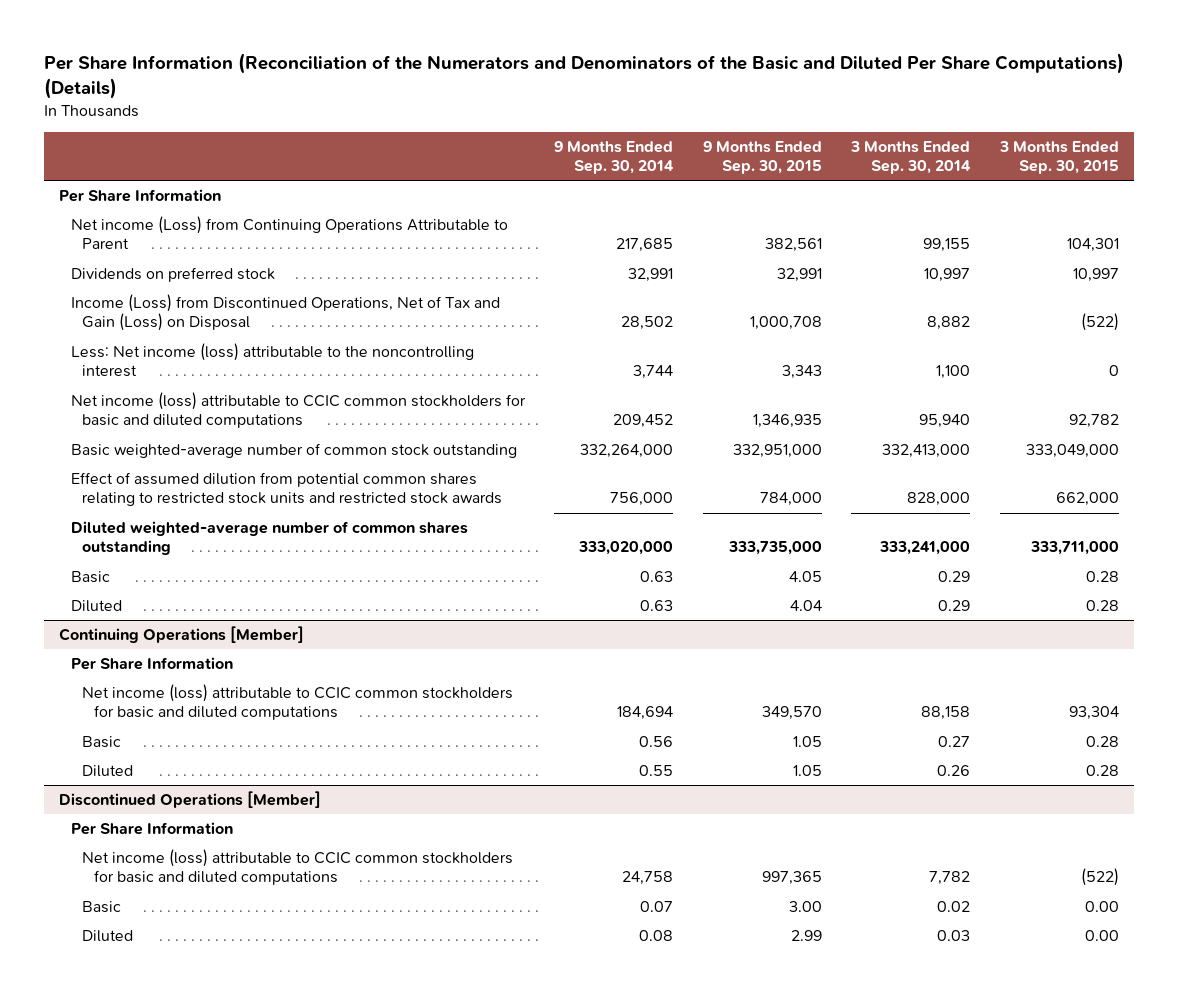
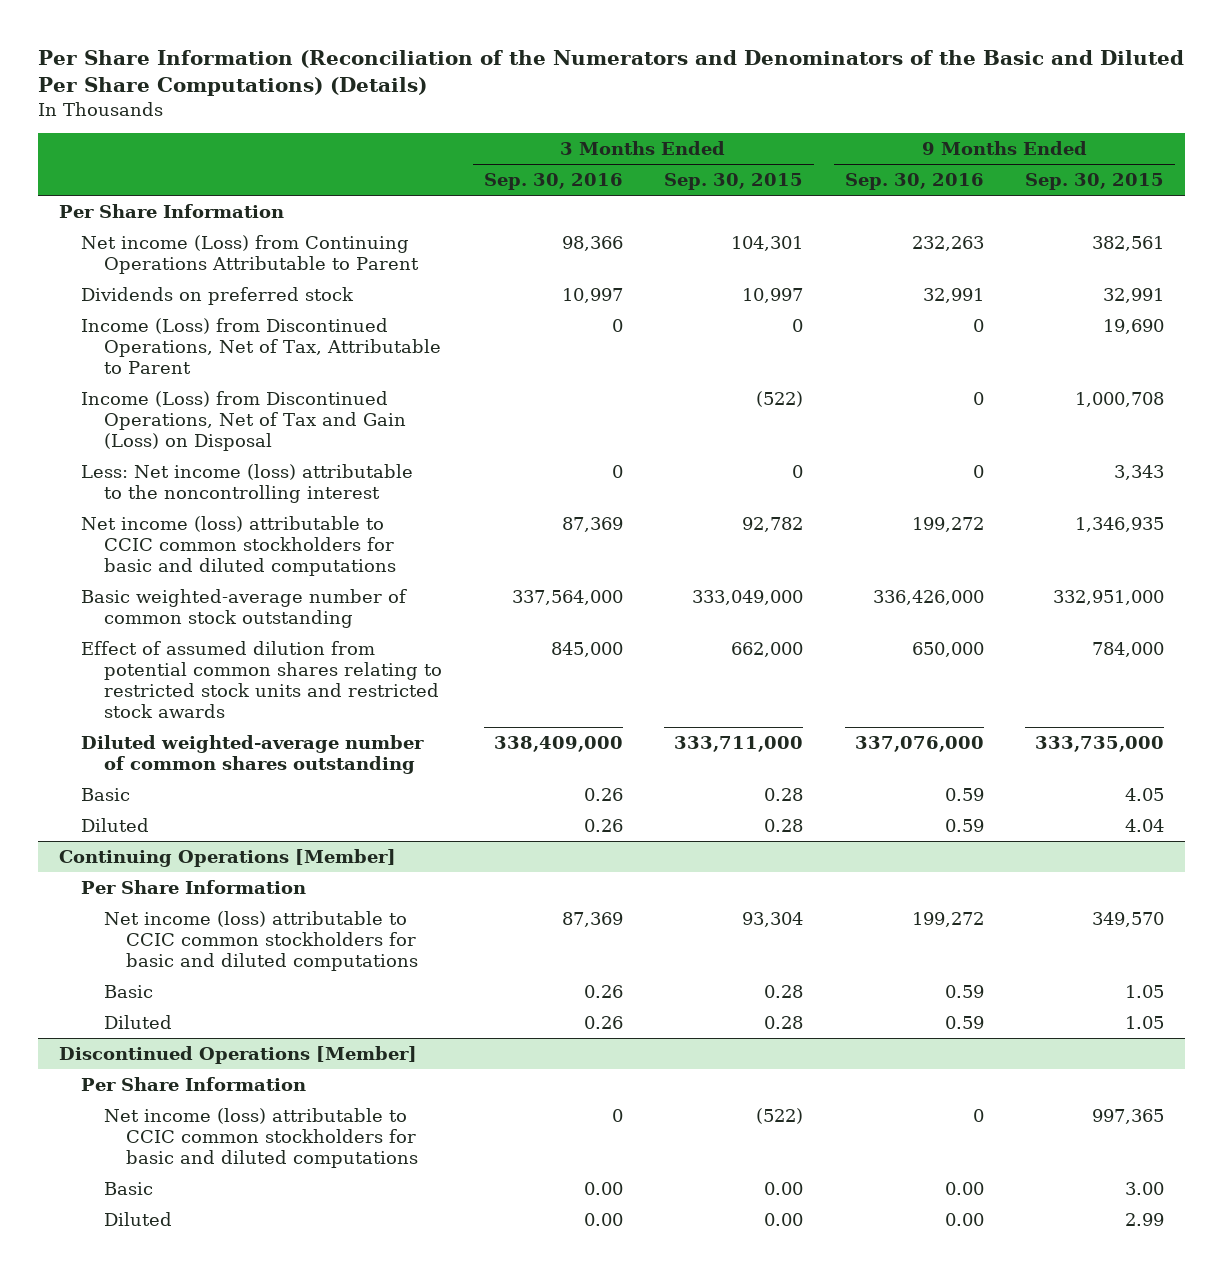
[554,141,675,175] 9 Months Ended Sep. 30, 2014 -> none
[850,141,972,175] 3 Months Ended Sep. 30, 2014 -> none
none -> [483,172,623,190] Sep. 30, 2016
none -> [844,172,984,190] Sep. 30, 2016
none -> [81,317,441,374] Income (Loss) from Discontinued Operations, Net of Tax, Attributable to Parent

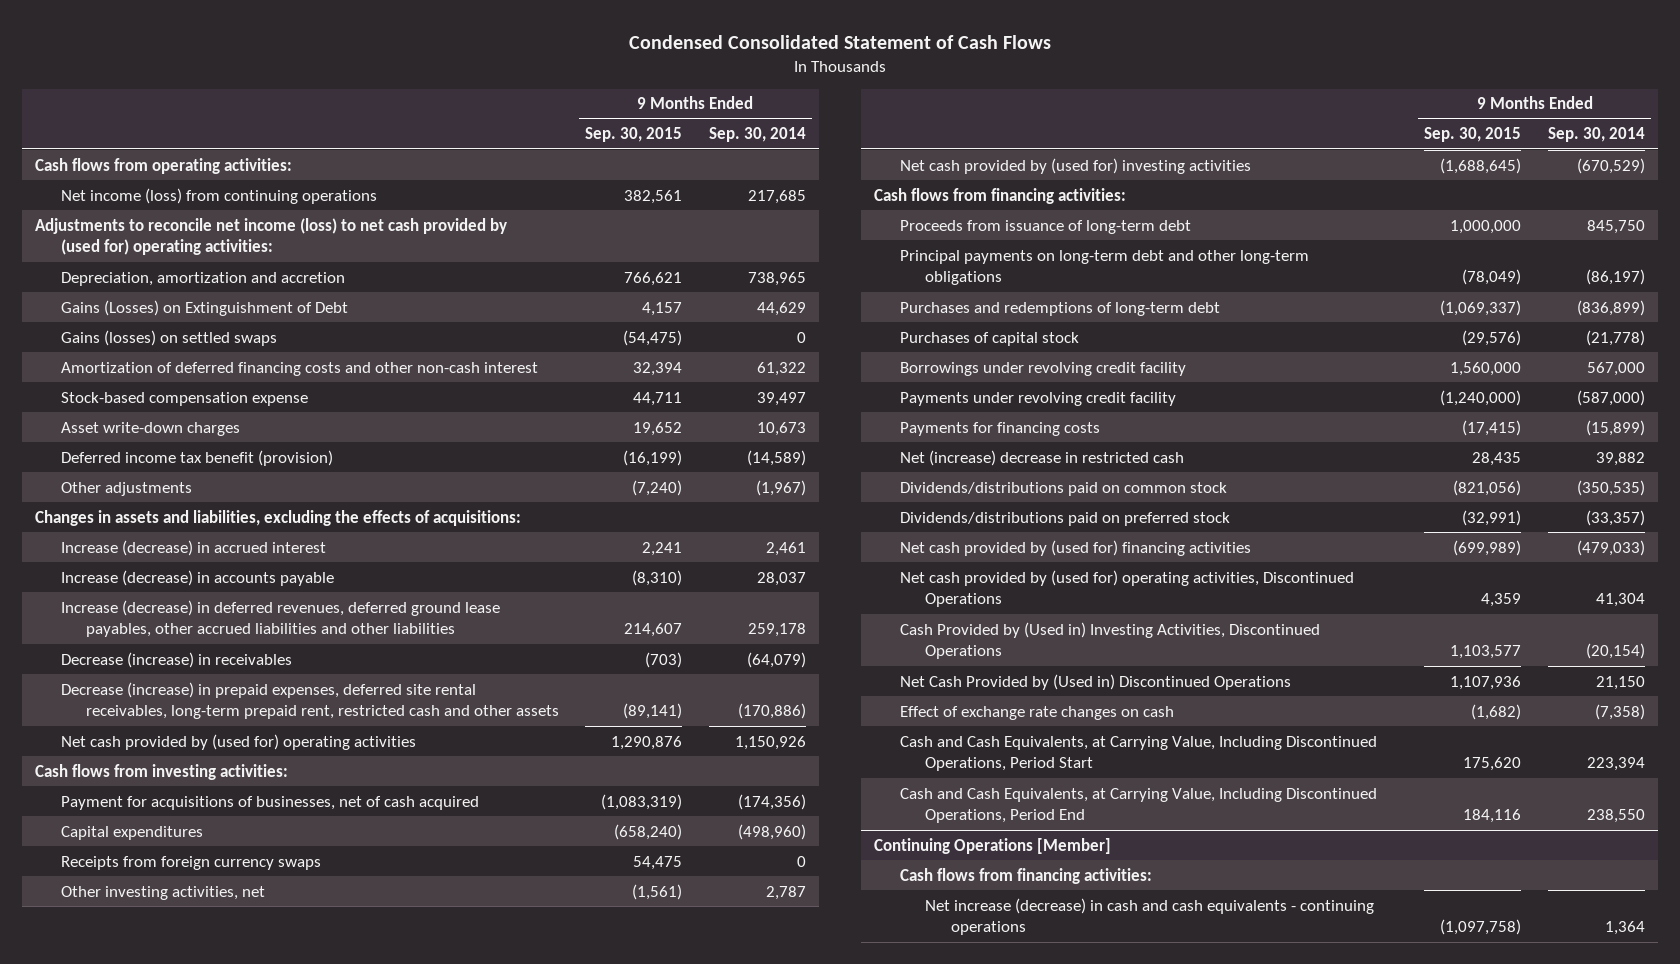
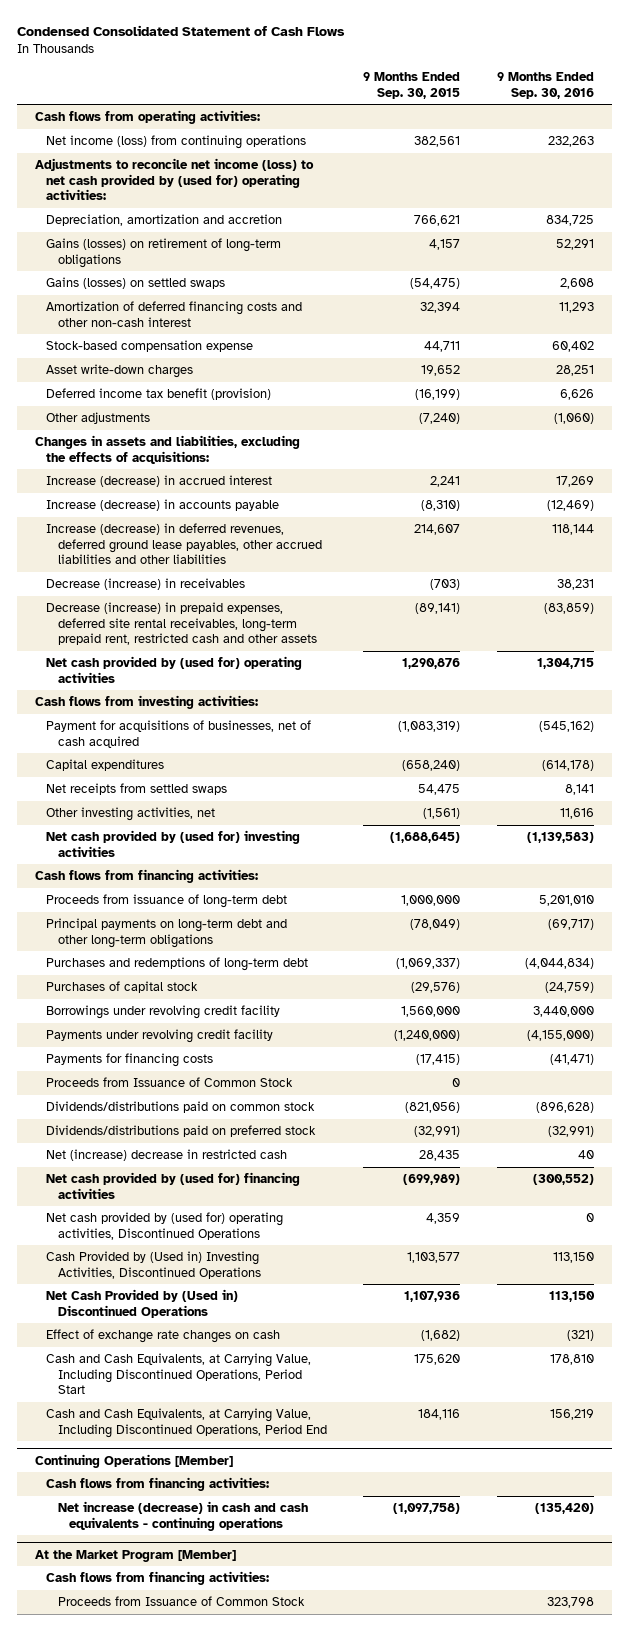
[708,127,806,143] Sep. 30, 2014 -> none
none -> [496,72,594,99] 9 Months Ended Sep. 30, 2016
[60,299,348,316] Gains (Losses) on Extinguishment of Debt -> [46,237,282,268] Gains (losses) on retirement of long-term obligations
[60,855,321,870] Receipts from foreign currency swaps -> [46,782,228,795] Net receipts from settled swaps
none -> [46,1076,294,1087] Proceeds from Issuance of Common Stock
[899,449,1184,466] Net (increase) decrease in restricted cash -> [46,1148,288,1161] Net (increase) decrease in restricted cash
none -> [35,1549,237,1562] At the Market Program [Member]
none -> [46,1570,270,1585] Cash flows from financing activities:
none -> [57,1595,305,1606] Proceeds from Issuance of Common Stock

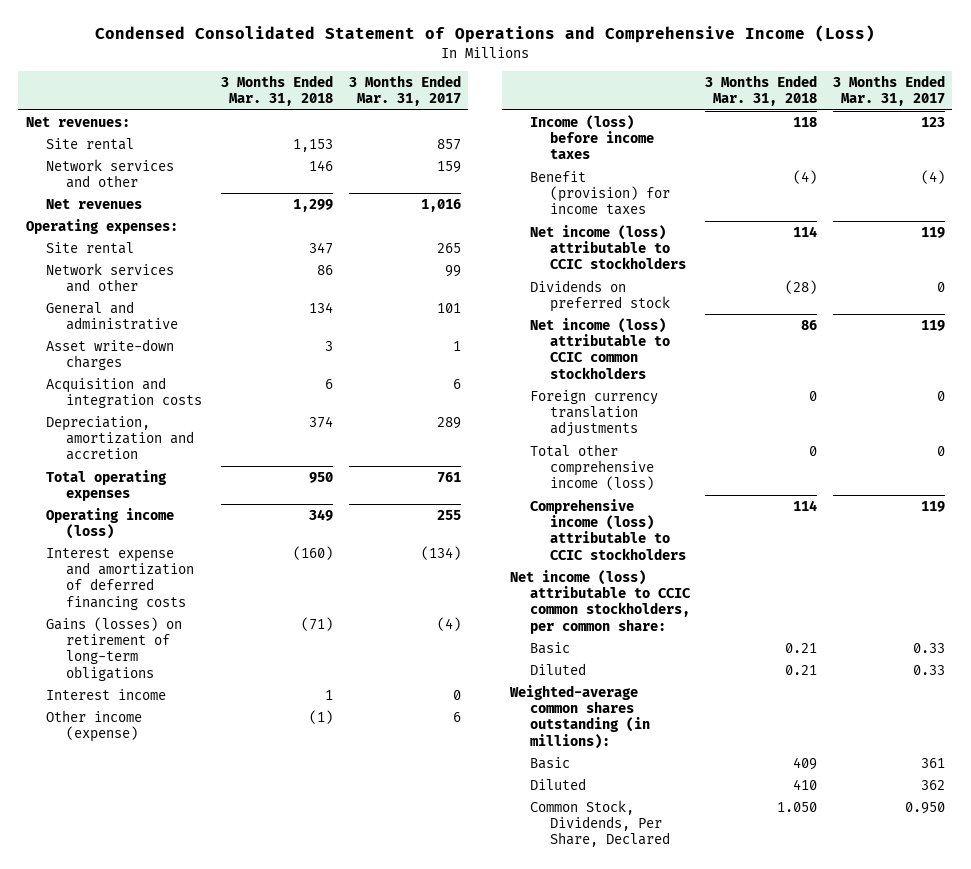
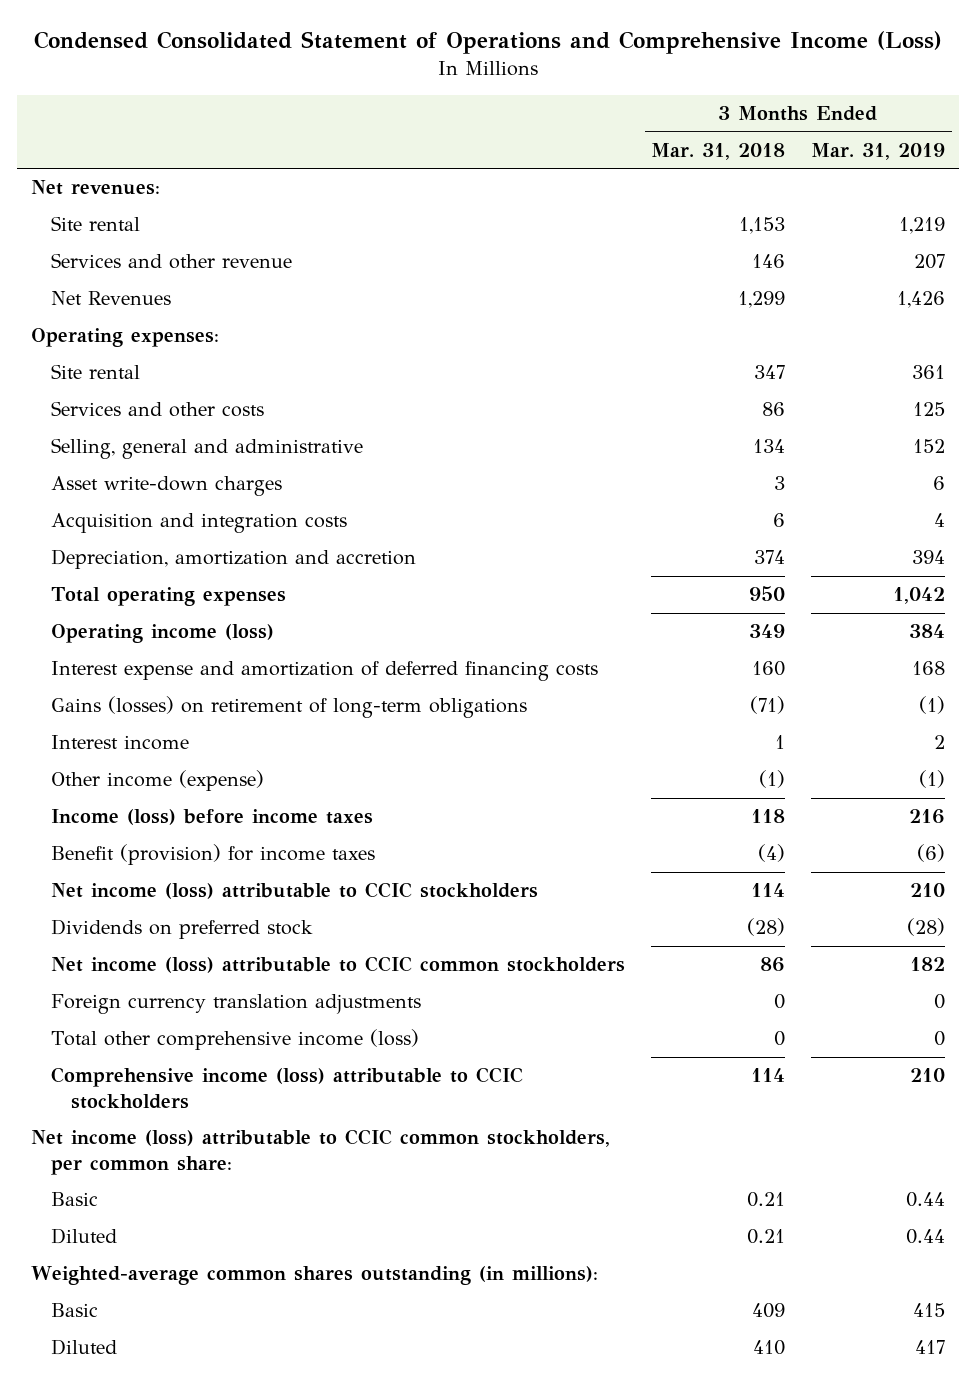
[348,74,461,107] 3 Months Ended Mar. 31, 2017 -> none
none -> [811,142,946,160] Mar. 31, 2019
[45,158,174,189] Network services and other -> [50,253,292,270] Services and other revenue
[45,198,142,209] Net revenues -> [50,291,171,306] Net Revenues
[45,262,174,293] Network services and other -> [50,401,264,418] Services and other costs
[45,300,178,331] General and administrative -> [50,438,363,460] Selling, general and administrative
[293,545,334,560] (160) -> [752,661,786,677] 160
[530,799,671,848] Common Stock, Dividends, Per Share, Declared -> none

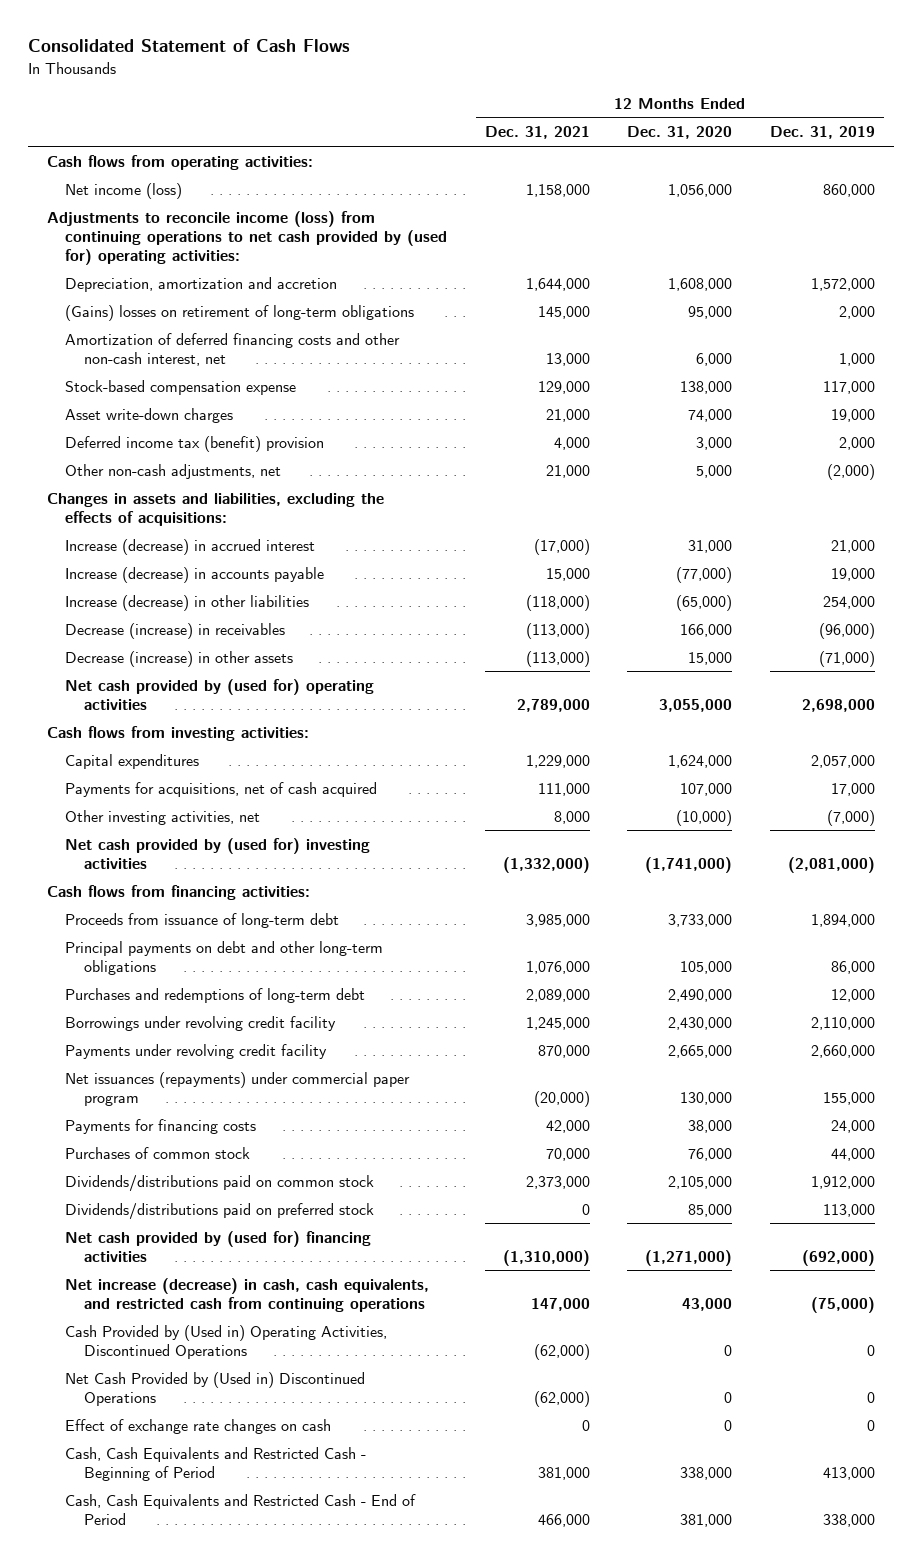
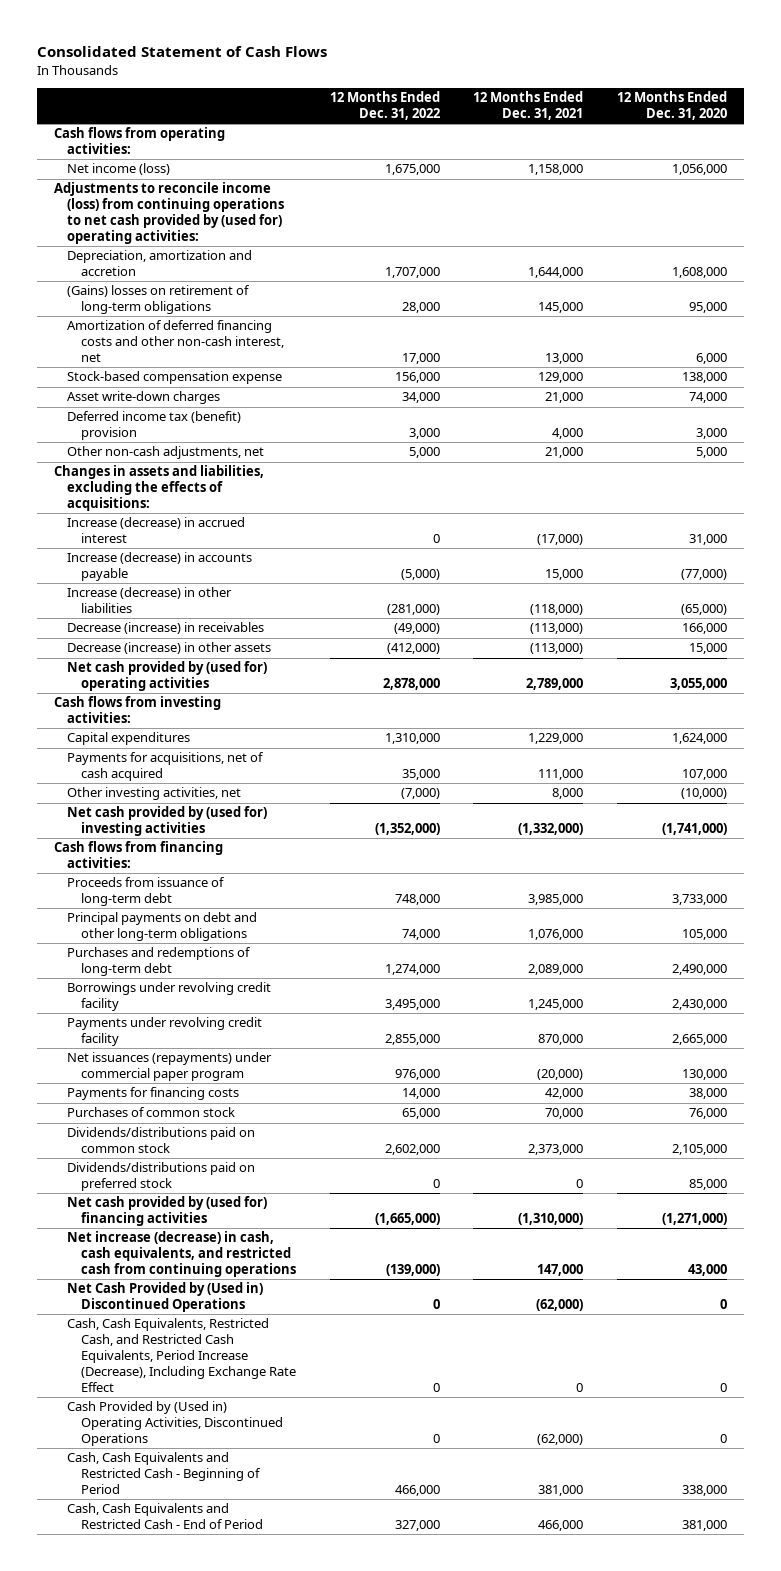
[769,126,875,140] Dec. 31, 2019 -> none
none -> [329,91,440,121] 12 Months Ended Dec. 31, 2022
[65,1418,332,1434] Effect of exchange rate changes on cash -> none
none -> [67,1318,297,1392] Cash, Cash Equivalents, Restricted Cash, and Restricted Cash Equivalents, Period Increase (Decrease), Including Exchange Rate Effect
[65,1324,388,1359] Cash Provided by (Used in) Operating Activities, Discontinued Operations -> [67,1401,284,1447] Cash Provided by (Used in) Operating Activities, Discontinued Operations

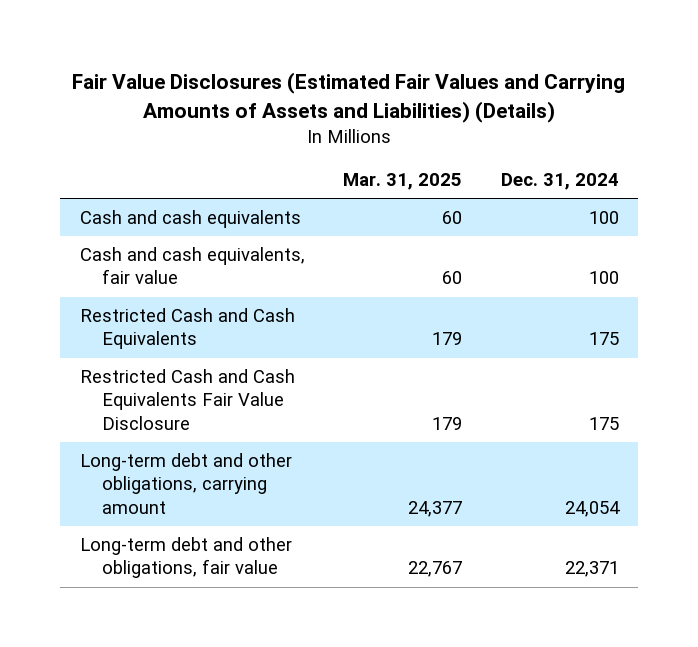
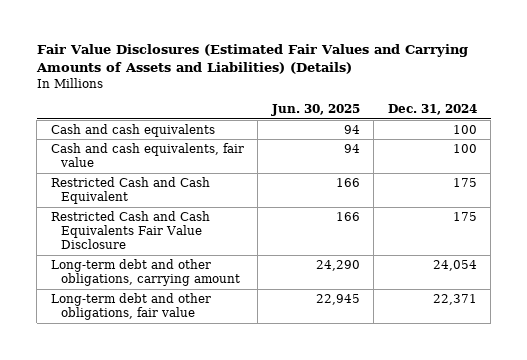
[343,173,463,191] Mar. 31, 2025 -> none
none -> [270,104,360,117] Jun. 30, 2025
[79,308,295,350] Restricted Cash and Cash Equivalents -> [50,176,210,205] Restricted Cash and Cash Equivalent

